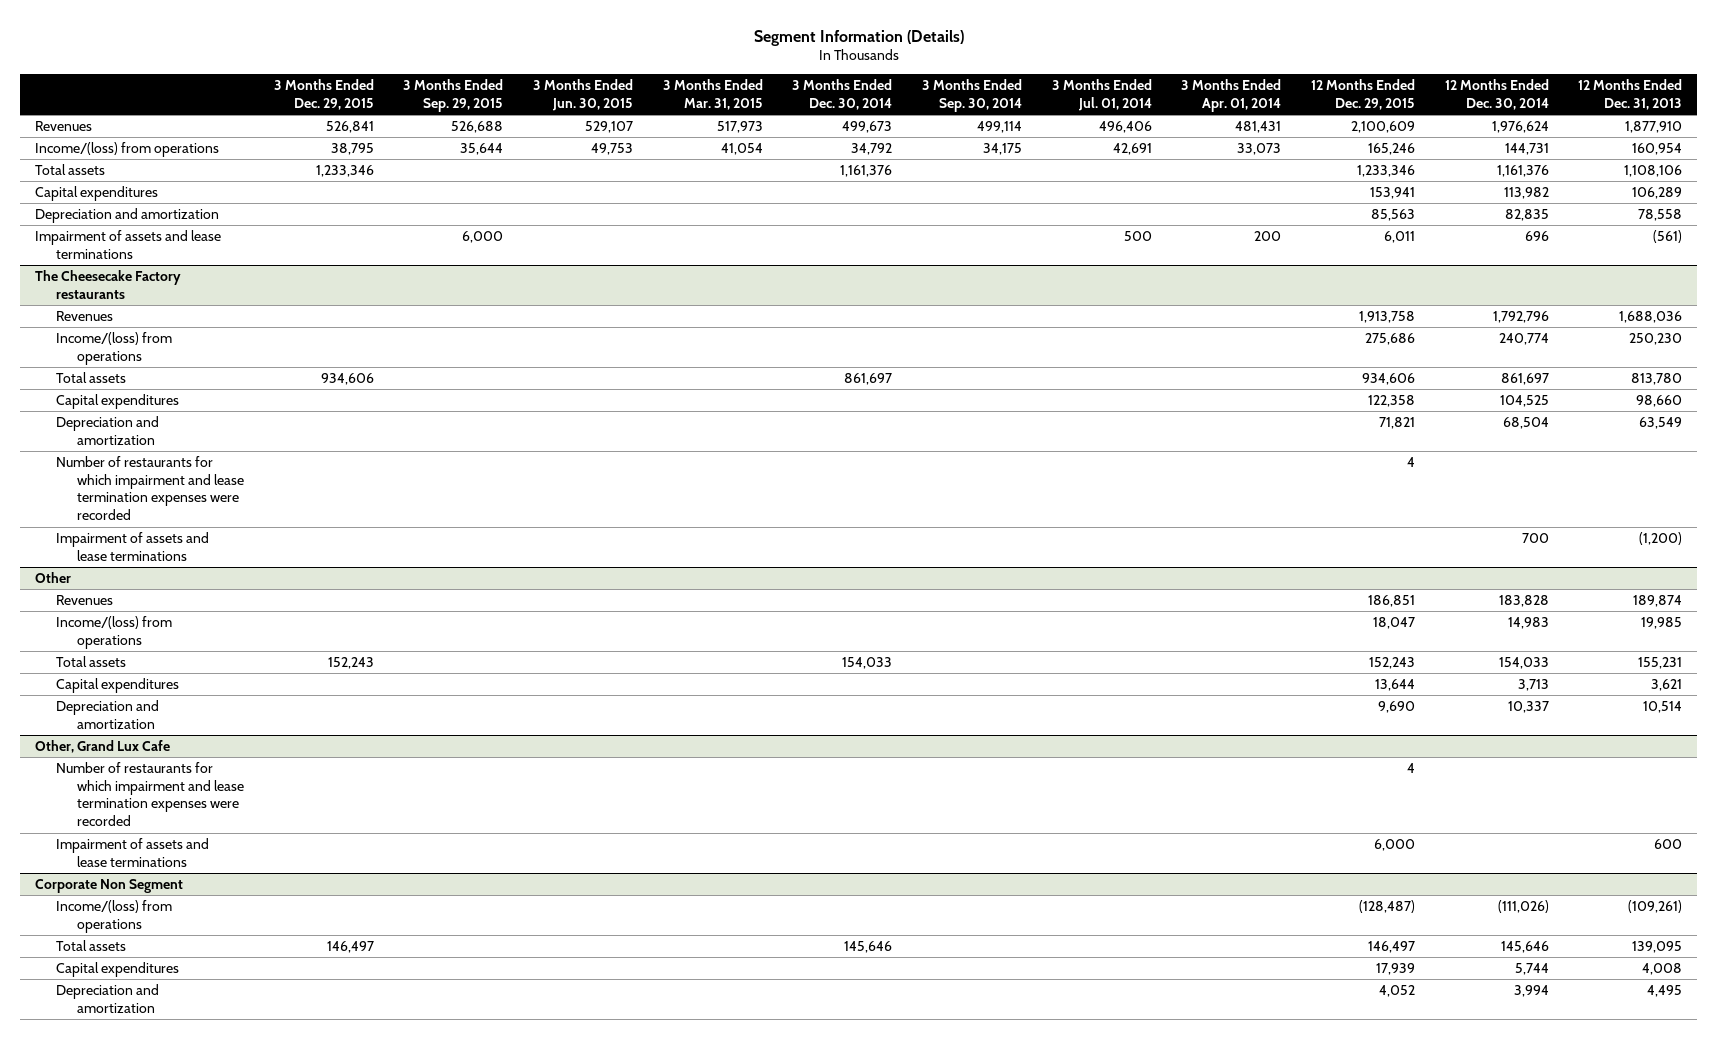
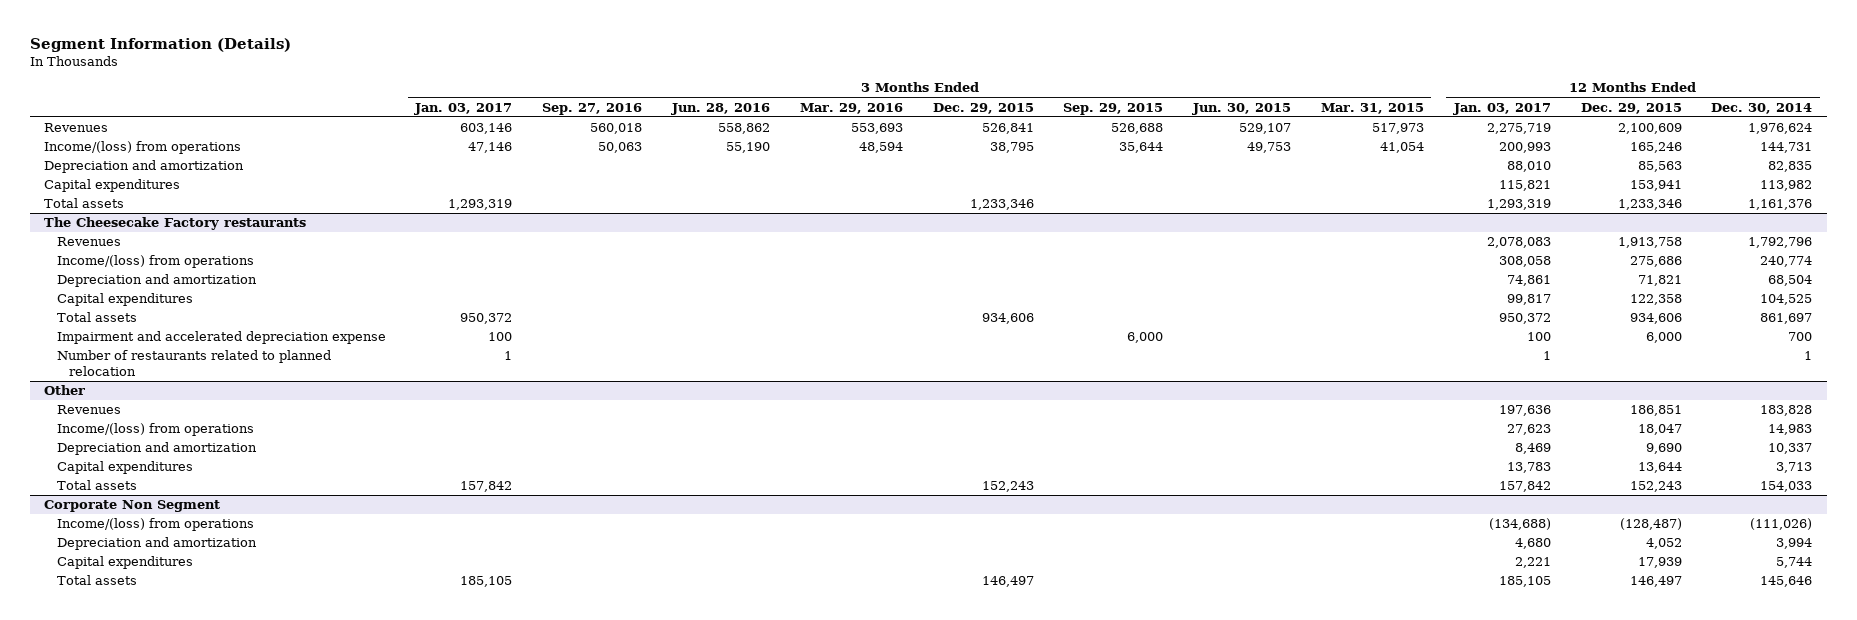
[792,79,893,111] 3 Months Ended Dec. 30, 2014 -> none
[922,79,1023,113] 3 Months Ended Sep. 30, 2014 -> none
[1051,79,1152,112] 3 Months Ended Jul. 01, 2014 -> none
[1181,79,1282,113] 3 Months Ended Apr. 01, 2014 -> none
[1578,79,1683,111] 12 Months Ended Dec. 31, 2013 -> none
none -> [414,102,513,115] Jan. 03, 2017
none -> [542,102,643,115] Sep. 27, 2016
none -> [670,102,770,115] Jun. 28, 2016
none -> [799,102,903,114] Mar. 29, 2016
none -> [1452,102,1551,115] Jan. 03, 2017
[35,229,222,259] Impairment of assets and lease terminations -> none
[35,185,159,201] Capital expenditures -> [44,179,181,193] Capital expenditures
[35,163,106,175] Total assets -> [44,198,125,209] Total assets
[55,455,244,521] Number of restaurants for which impairment and lease termination expenses were recorded -> none
[55,531,209,561] Impairment of assets and lease terminations -> none
[55,393,179,409] Capital expenditures -> [56,293,193,307] Capital expenditures
[55,371,126,383] Total assets -> [56,312,137,323] Total assets
none -> [56,331,386,345] Impairment and accelerated depreciation expense
none -> [56,350,331,376] Number of restaurants related to planned relocation
[35,739,171,753] Other, Grand Lux Cafe -> none
[55,761,244,827] Number of restaurants for which impairment and lease termination expenses were recorded -> none
[55,837,209,867] Impairment of assets and lease terminations -> none
[55,677,179,693] Capital expenditures -> [56,461,193,475] Capital expenditures
[55,655,126,667] Total assets -> [56,480,137,491] Total assets
[55,961,179,977] Capital expenditures -> [56,556,193,570] Capital expenditures
[55,939,126,951] Total assets -> [56,575,137,586] Total assets

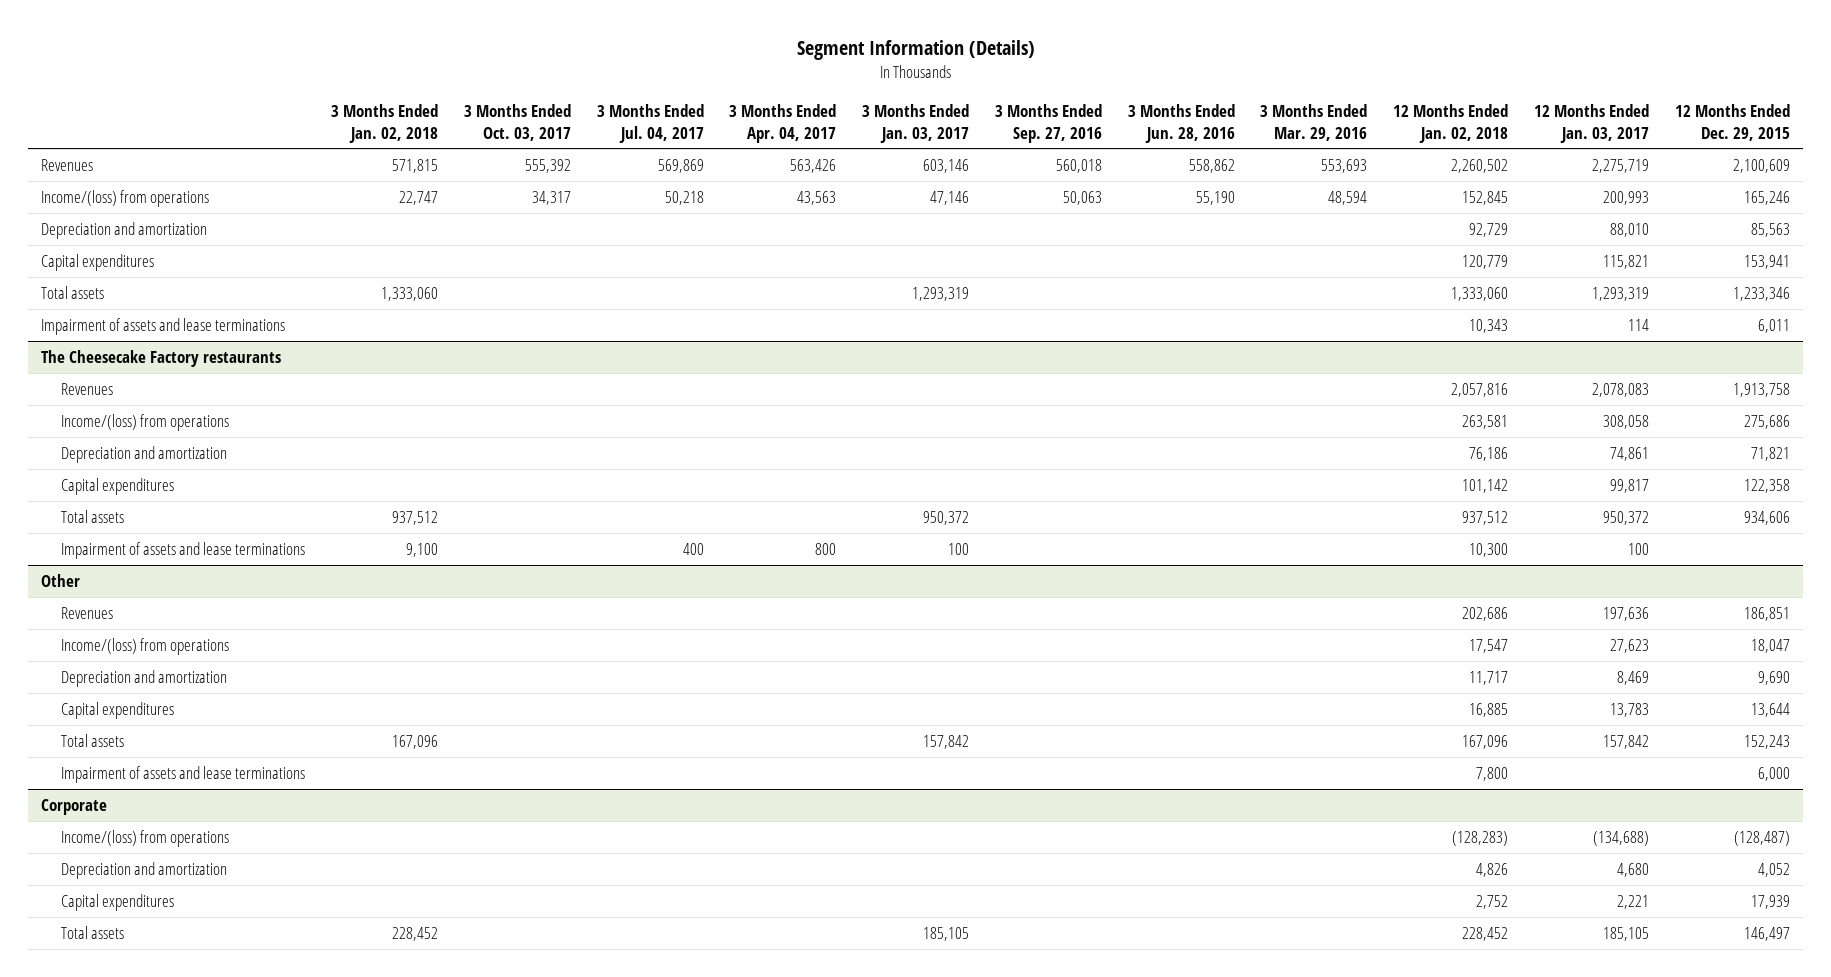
[932,102,1034,114] Dec. 29, 2015 -> none
[1063,102,1164,115] Sep. 29, 2015 -> none
[1192,102,1292,115] Jun. 30, 2015 -> none
[1320,102,1424,114] Mar. 31, 2015 -> none
[1711,102,1813,114] Dec. 30, 2014 -> none
none -> [330,104,438,143] 3 Months Ended Jan. 02, 2018
none -> [463,104,571,141] 3 Months Ended Oct. 03, 2017
none -> [596,104,704,143] 3 Months Ended Jul. 04, 2017
none -> [729,104,837,143] 3 Months Ended Apr. 04, 2017
none -> [1393,104,1509,143] 12 Months Ended Jan. 02, 2018
none -> [41,317,286,335] Impairment of assets and lease terminations
[56,331,386,345] Impairment and accelerated depreciation expense -> none
[56,350,331,376] Number of restaurants related to planned relocation -> none
none -> [61,541,306,559] Impairment of assets and lease terminations
[44,500,221,513] Corporate Non Segment -> none
none -> [61,765,306,783] Impairment of assets and lease terminations
none -> [41,798,108,815] Corporate

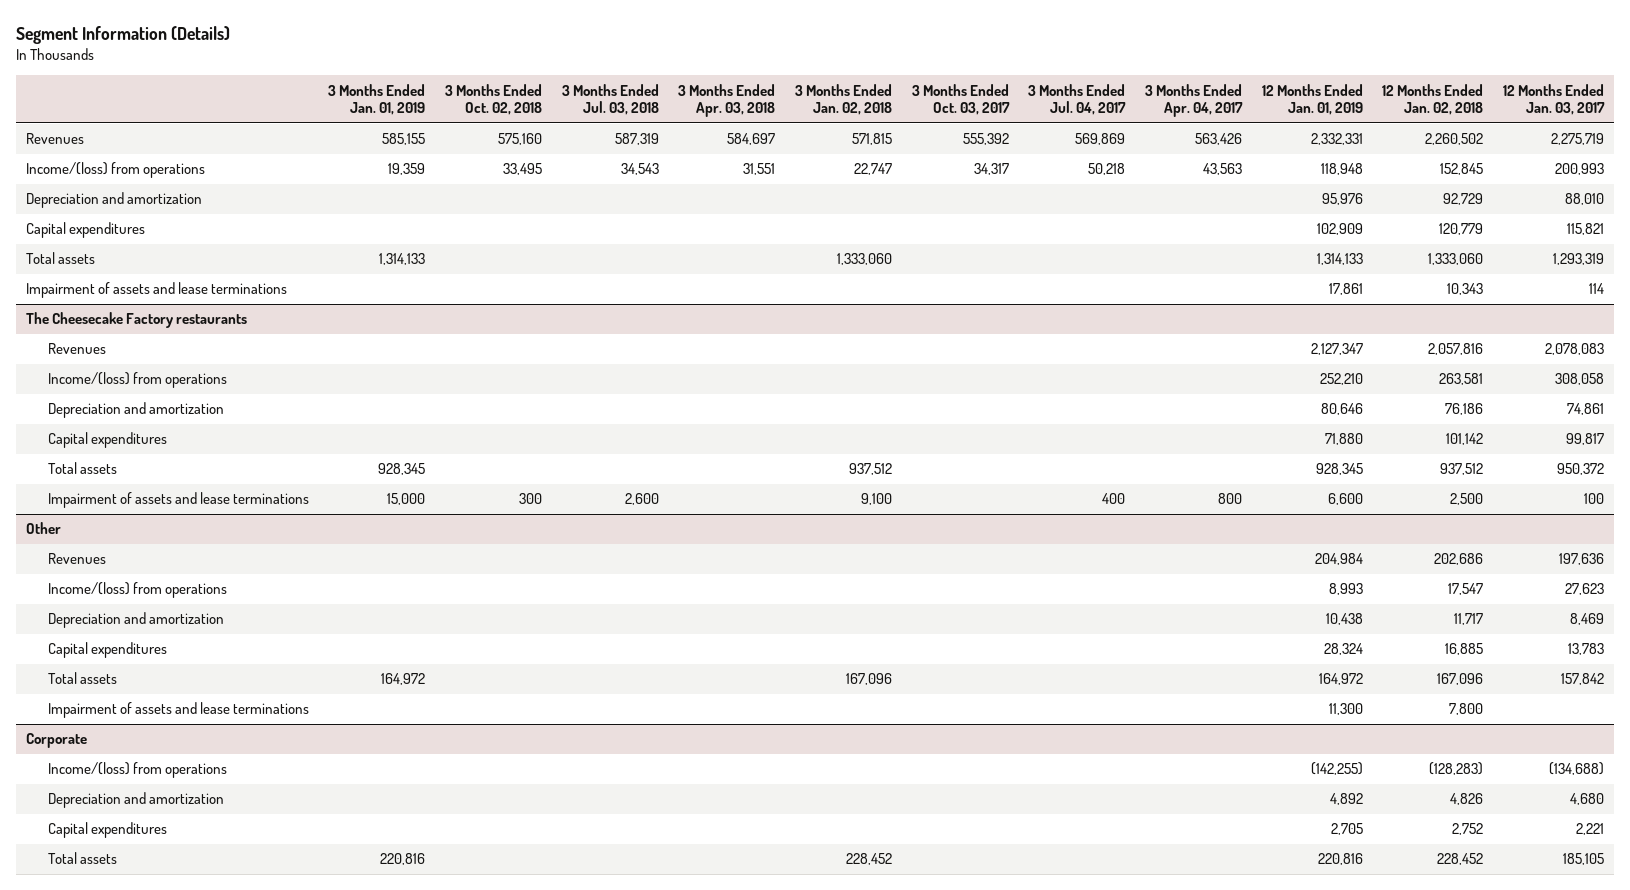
[862,104,970,143] 3 Months Ended Jan. 03, 2017 -> none
[994,104,1102,143] 3 Months Ended Sep. 27, 2016 -> none
[1127,104,1235,143] 3 Months Ended Jun. 28, 2016 -> none
[1260,104,1368,141] 3 Months Ended Mar. 29, 2016 -> none
[1674,104,1790,141] 12 Months Ended Dec. 29, 2015 -> none
none -> [328,83,426,116] 3 Months Ended Jan. 01, 2019
none -> [444,83,542,116] 3 Months Ended Oct. 02, 2018
none -> [561,83,659,116] 3 Months Ended Jul. 03, 2018
none -> [678,83,776,118] 3 Months Ended Apr. 03, 2018
none -> [1261,83,1363,116] 12 Months Ended Jan. 01, 2019
[1469,542,1509,557] 10,300 -> [1450,493,1484,506] 2,500

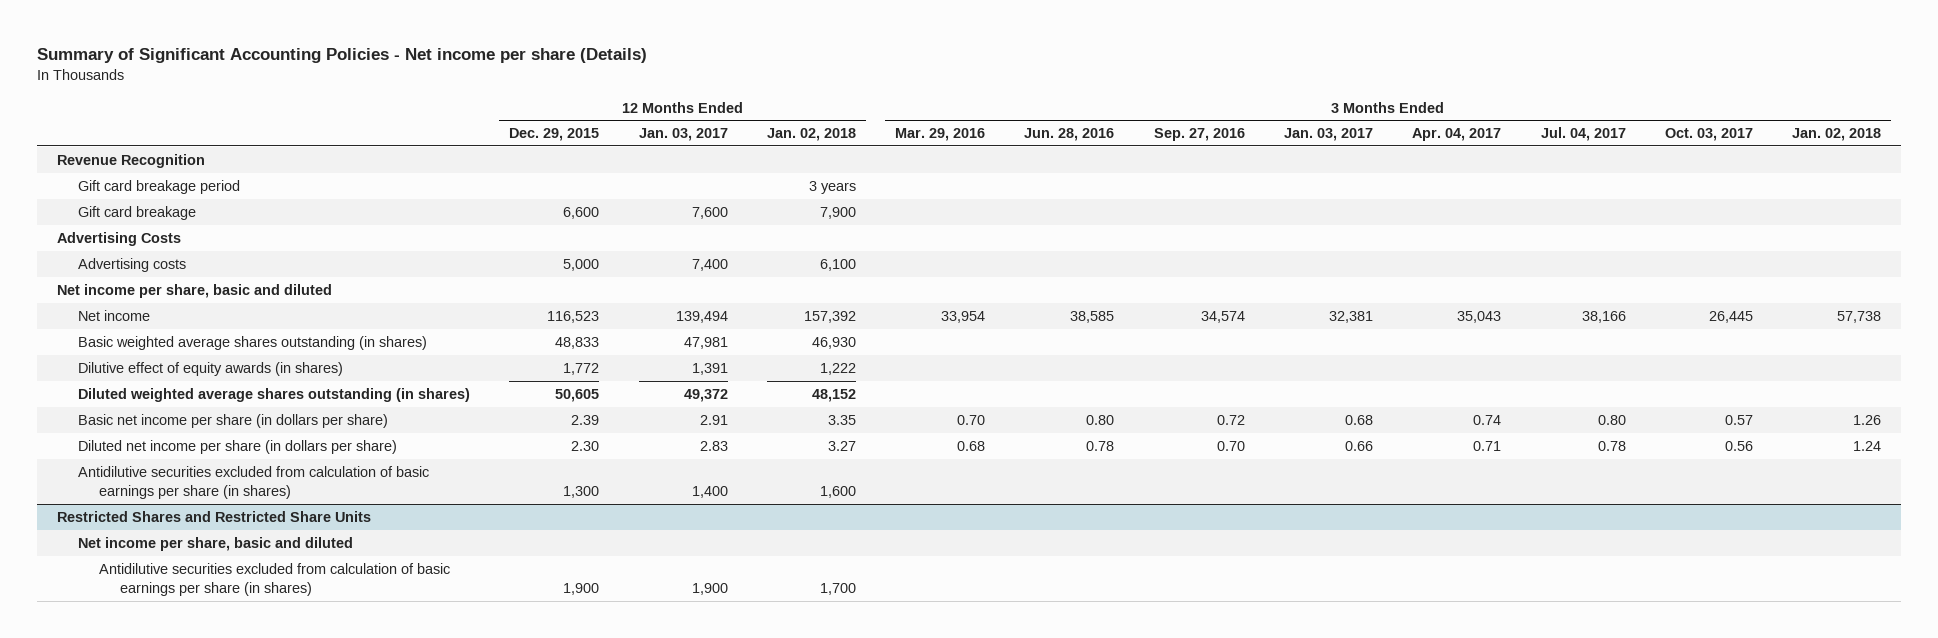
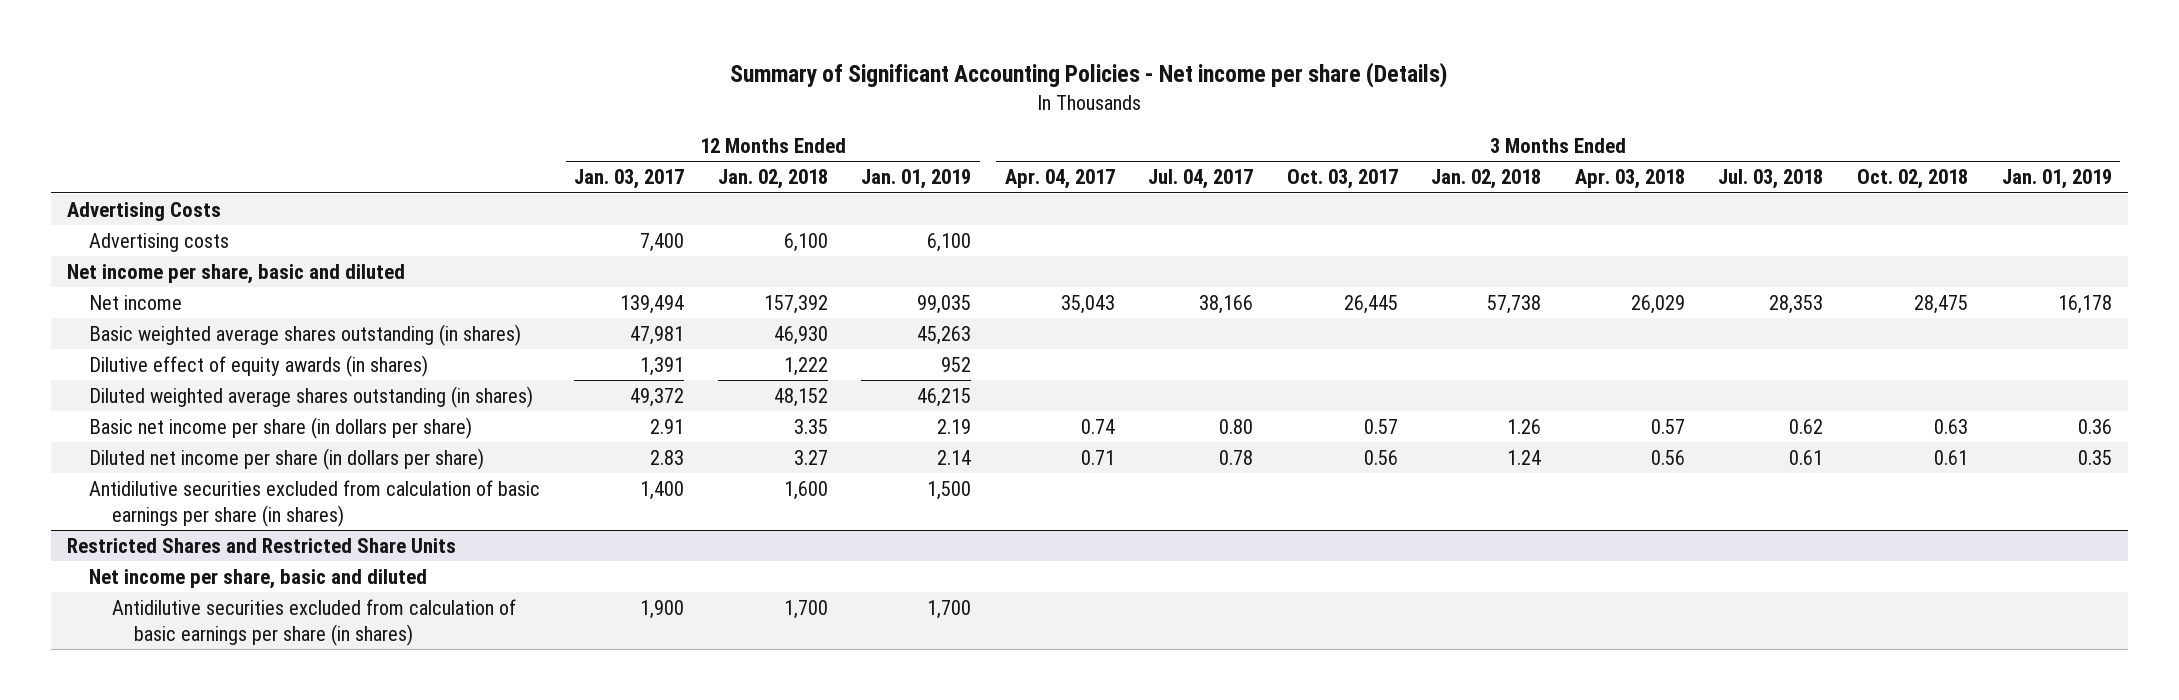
[509,128,600,142] Dec. 29, 2015 -> none
[895,128,986,142] Mar. 29, 2016 -> none
[1024,128,1115,142] Jun. 28, 2016 -> none
[1153,128,1245,142] Sep. 27, 2016 -> none
[1283,128,1373,142] Jan. 03, 2017 -> none
none -> [861,169,972,190] Jan. 01, 2019
none -> [1574,169,1685,190] Apr. 03, 2018
none -> [1718,169,1824,190] Jul. 03, 2018
none -> [1857,169,1969,190] Oct. 02, 2018
none -> [2001,169,2112,190] Jan. 01, 2019
[56,153,205,168] Revenue Recognition -> none
[78,179,241,194] Gift card breakage period -> none
[78,205,197,220] Gift card breakage -> none

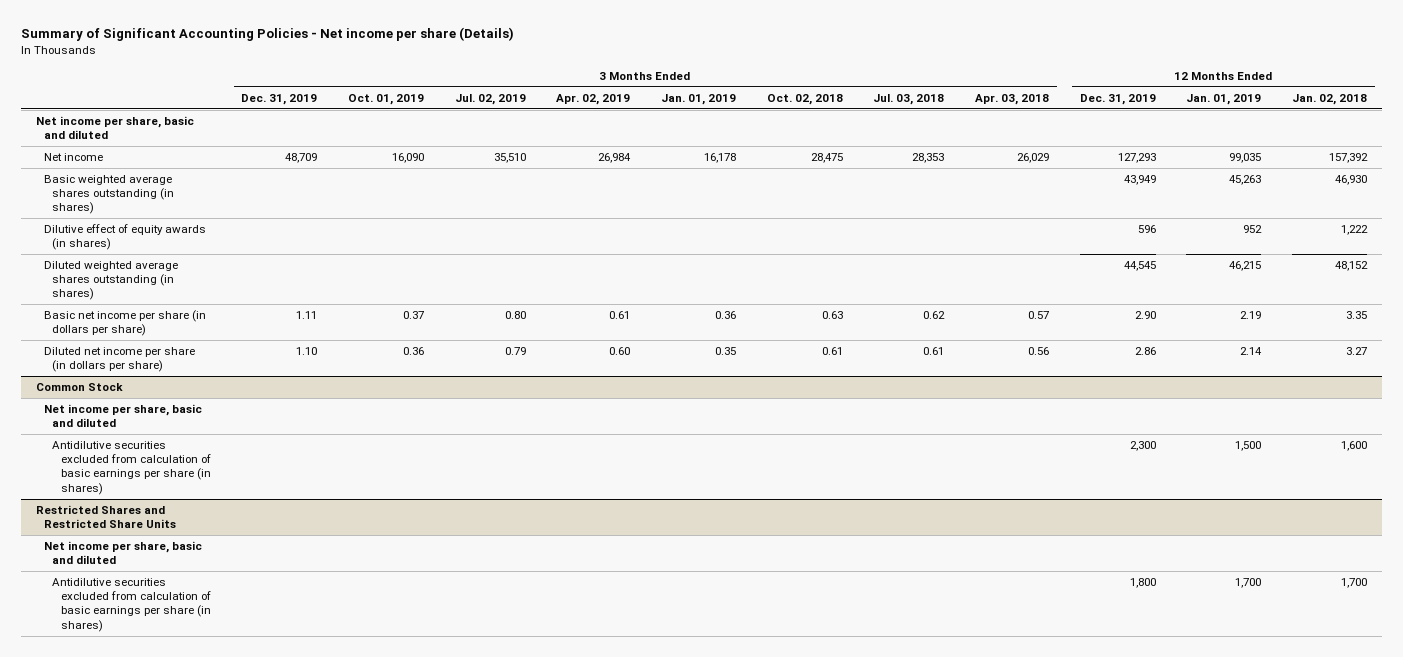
[574,169,685,190] Jan. 03, 2017 -> none
[1004,169,1115,190] Apr. 04, 2017 -> none
[1148,169,1254,190] Jul. 04, 2017 -> none
[1286,169,1398,190] Oct. 03, 2017 -> none
[1431,169,1542,190] Jan. 02, 2018 -> none
none -> [241,93,318,105] Dec. 31, 2019
none -> [347,93,424,105] Oct. 01, 2019
none -> [454,93,526,105] Jul. 02, 2019
none -> [556,93,631,105] Apr. 02, 2019
none -> [1079,93,1156,105] Dec. 31, 2019
[67,201,222,221] Advertising Costs -> none
[89,232,230,252] Advertising costs -> none
none -> [36,382,124,391] Common Stock
none -> [44,403,203,428] Net income per share, basic and diluted

